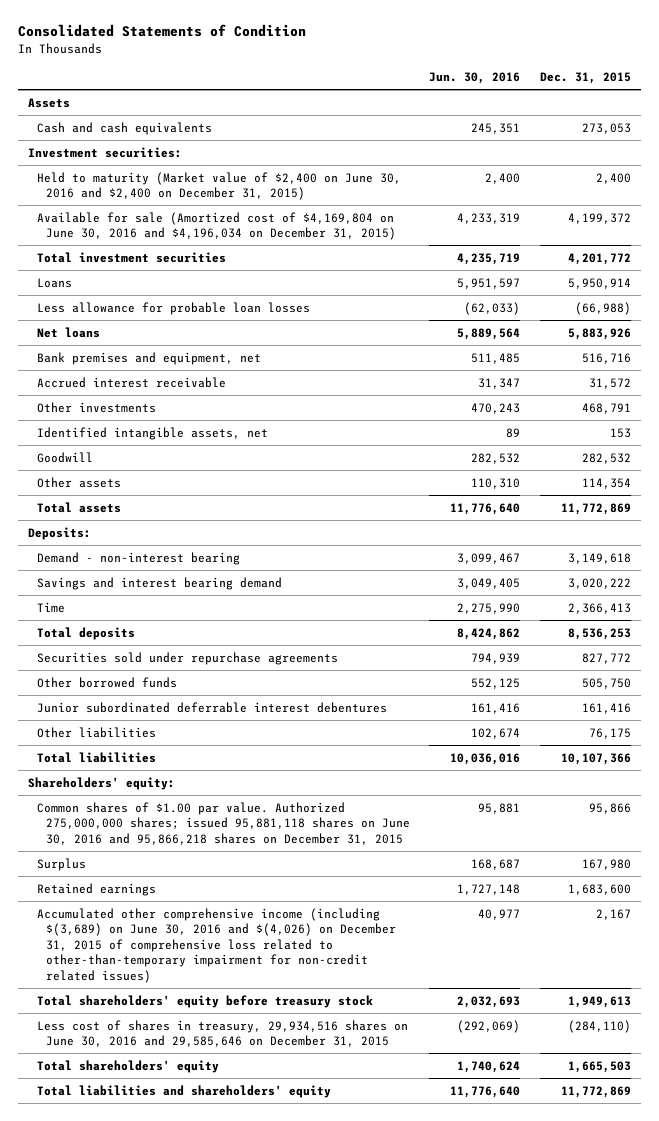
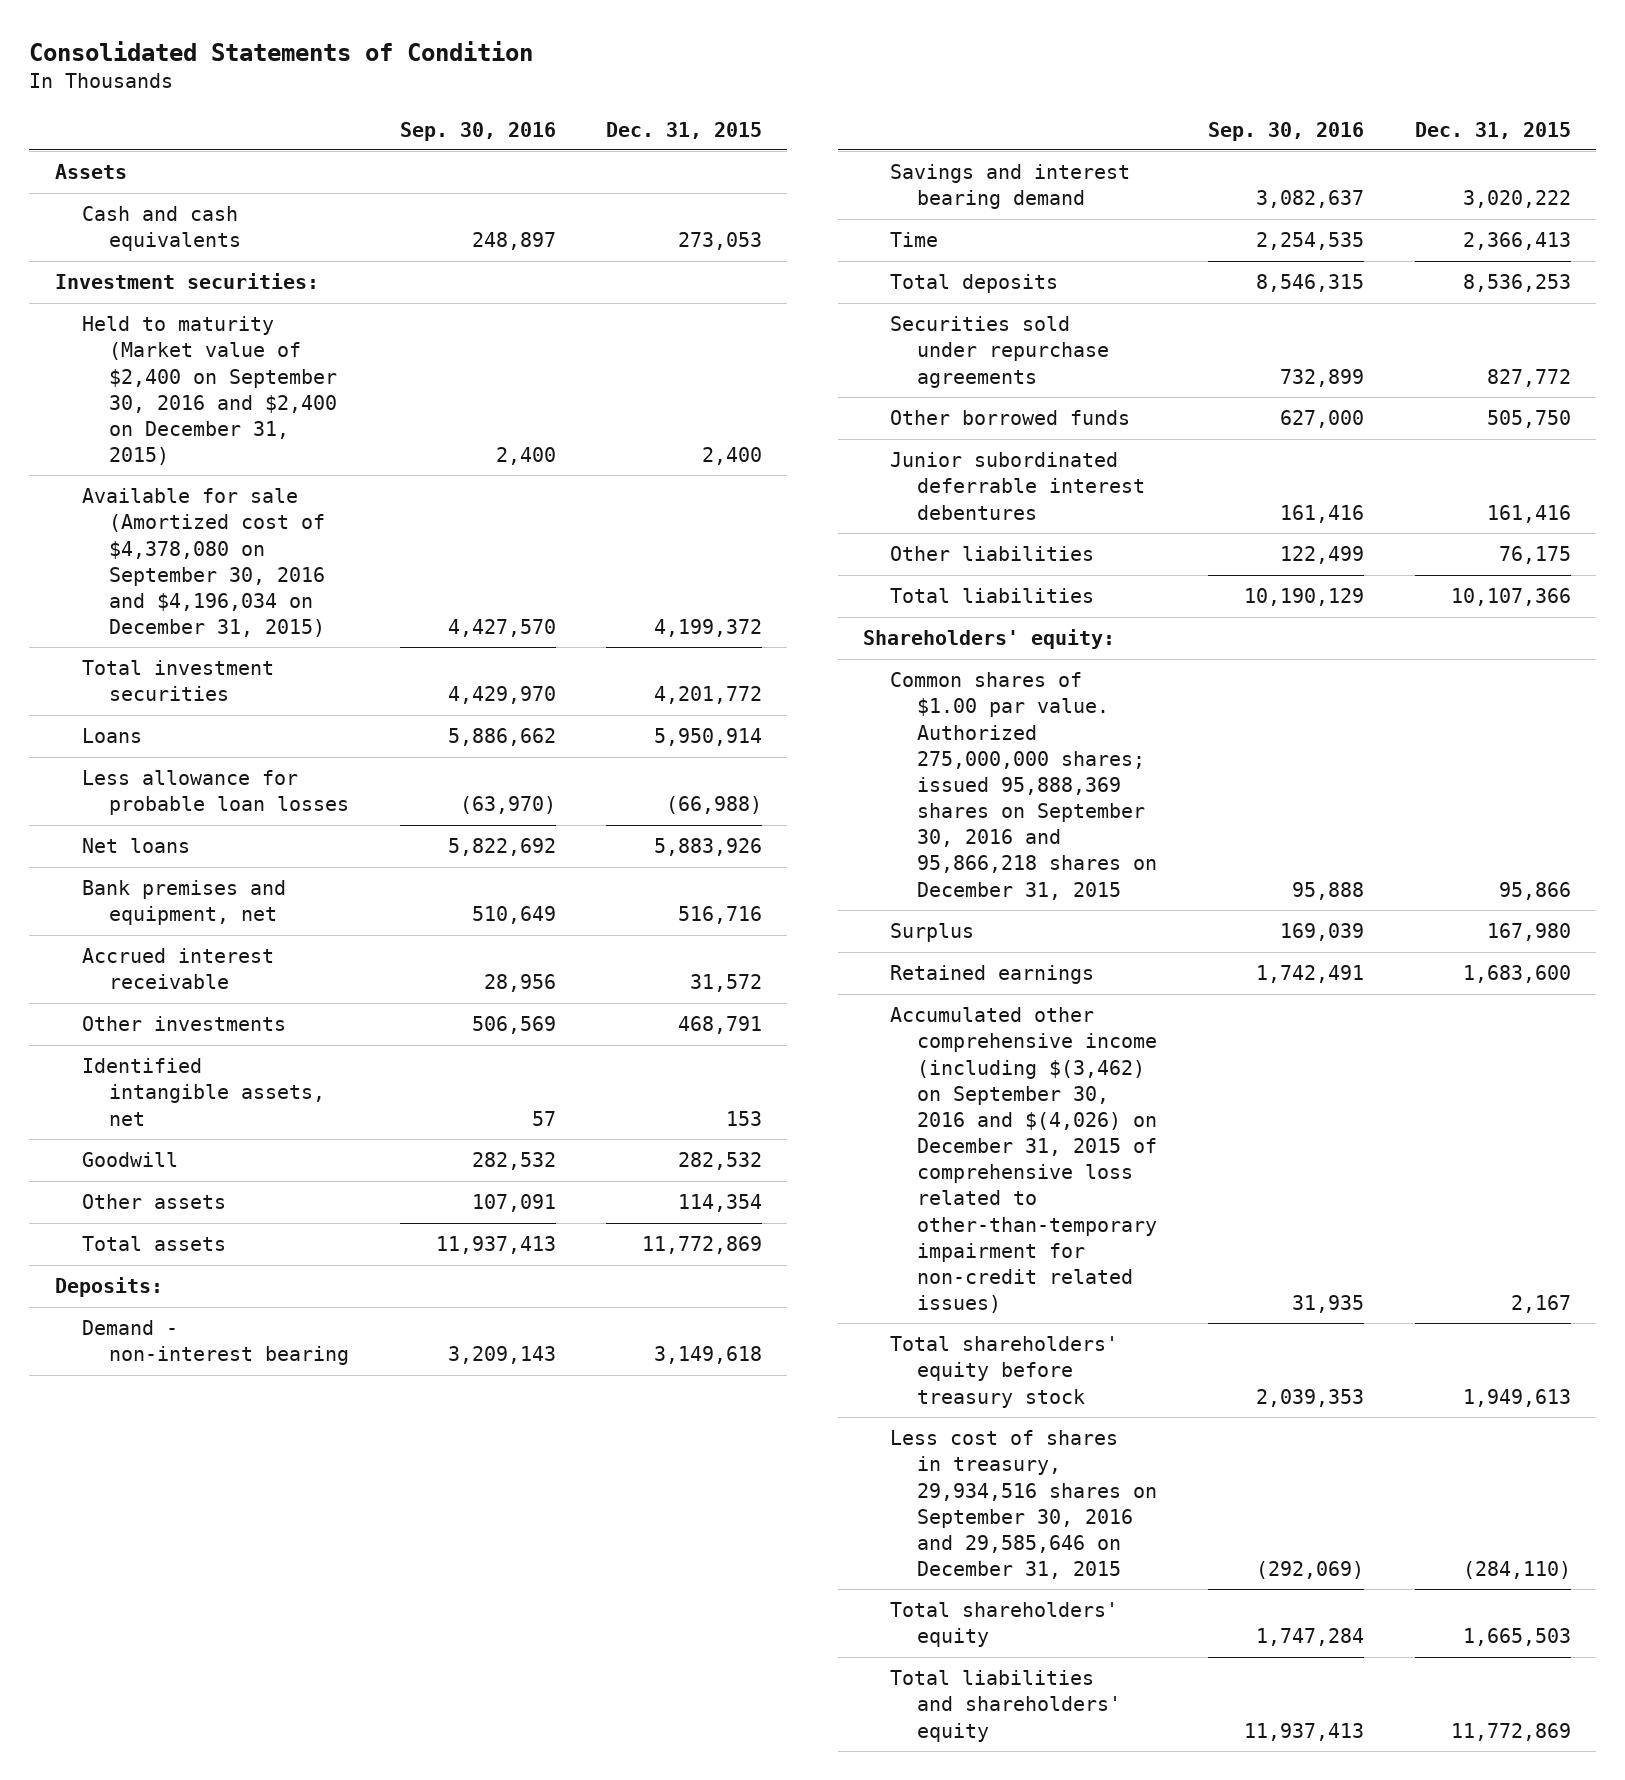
[429,72,521,85] Jun. 30, 2016 -> none
none -> [399,121,556,141] Sep. 30, 2016
[36,171,401,201] Held to maturity (Market value of $2,400 on June 30, 2016 and $2,400 on December 31, 2015) -> [81,316,337,466] Held to maturity (Market value of $2,400 on September 30, 2016 and $2,400 on December 31, 2015)
[36,211,396,241] Available for sale (Amortized cost of $4,169,804 on June 30, 2016 and $4,196,034 on December 31, 2015) -> [81,488,325,638] Available for sale (Amortized cost of $4,378,080 on September 30, 2016 and $4,196,034 on December 31, 2015)
[36,801,410,845] Common shares of $1.00 par value. Authorized 275,000,000 shares; issued 95,881,118 shares on June 30, 2016 and 95,866,218 shares on December 31, 2015 -> [890,672,1158,900] Common shares of $1.00 par value. Authorized 275,000,000 shares; issued 95,888,369 shares on September 30, 2016 and 95,866,218 shares on December 31, 2015
[36,907,396,983] Accumulated other comprehensive income (including $(3,689) on June 30, 2016 and $(4,026) on December 31, 2015 of comprehensive loss related to other-than-temporary impairment for non-credit related issues) -> [890,1007,1158,1314] Accumulated other comprehensive income (including $(3,462) on September 30, 2016 and $(4,026) on December 31, 2015 of comprehensive loss related to other-than-temporary impairment for non-credit related issues)
[36,1019,408,1048] Less cost of shares in treasury, 29,934,516 shares on June 30, 2016 and 29,585,646 on December 31, 2015 -> [890,1430,1158,1580] Less cost of shares in treasury, 29,934,516 shares on September 30, 2016 and 29,585,646 on December 31, 2015

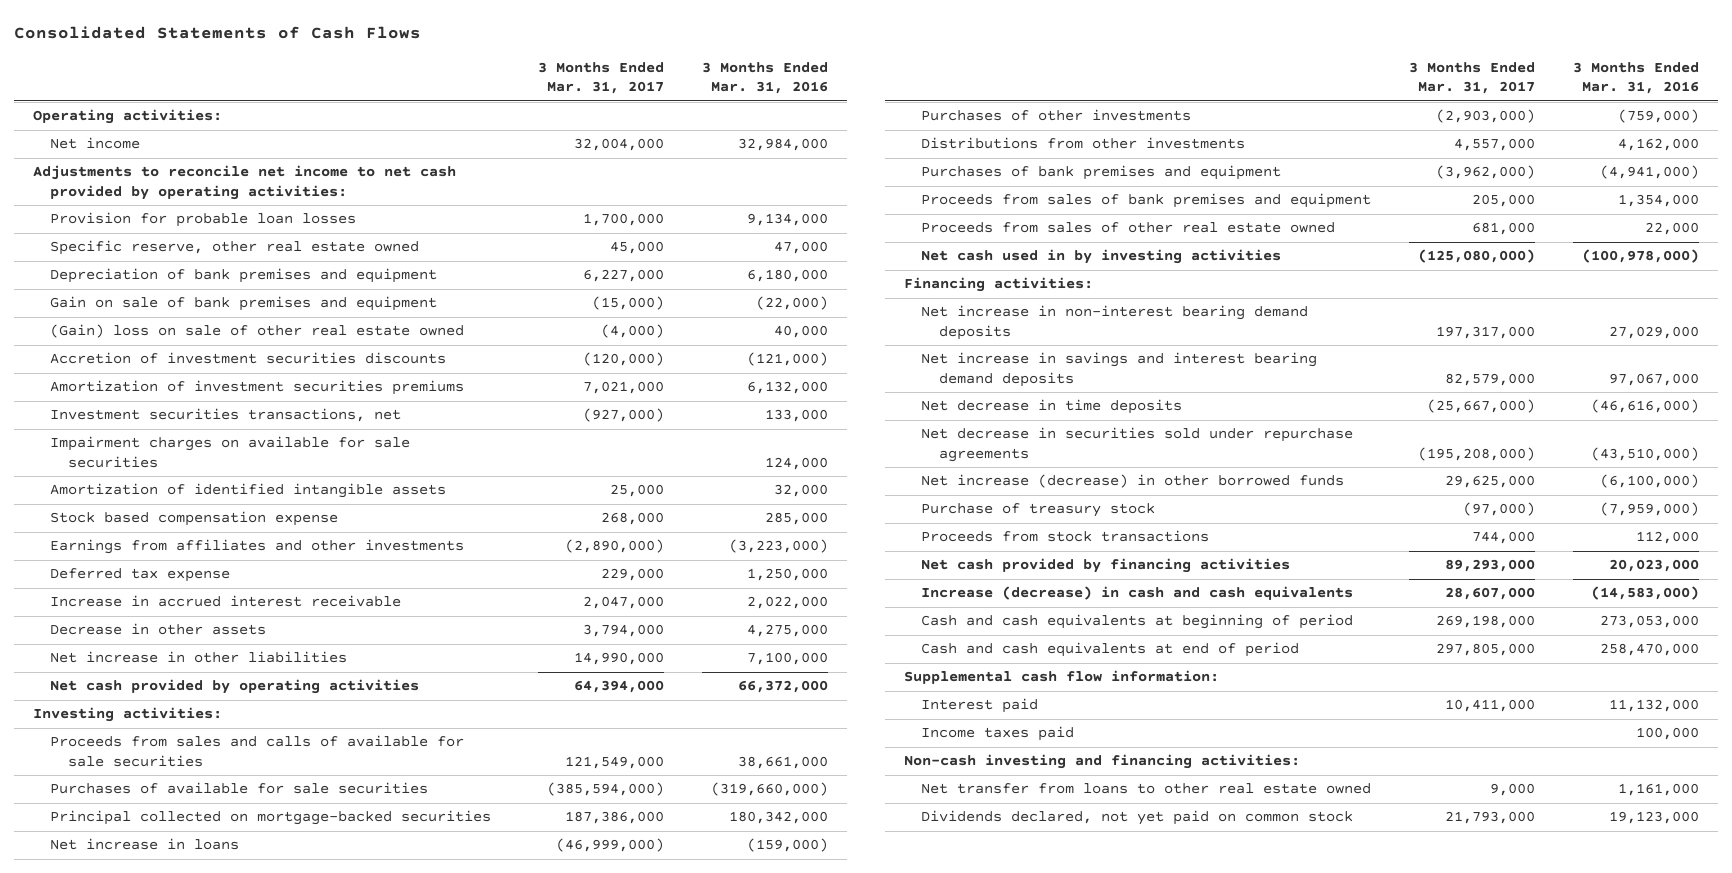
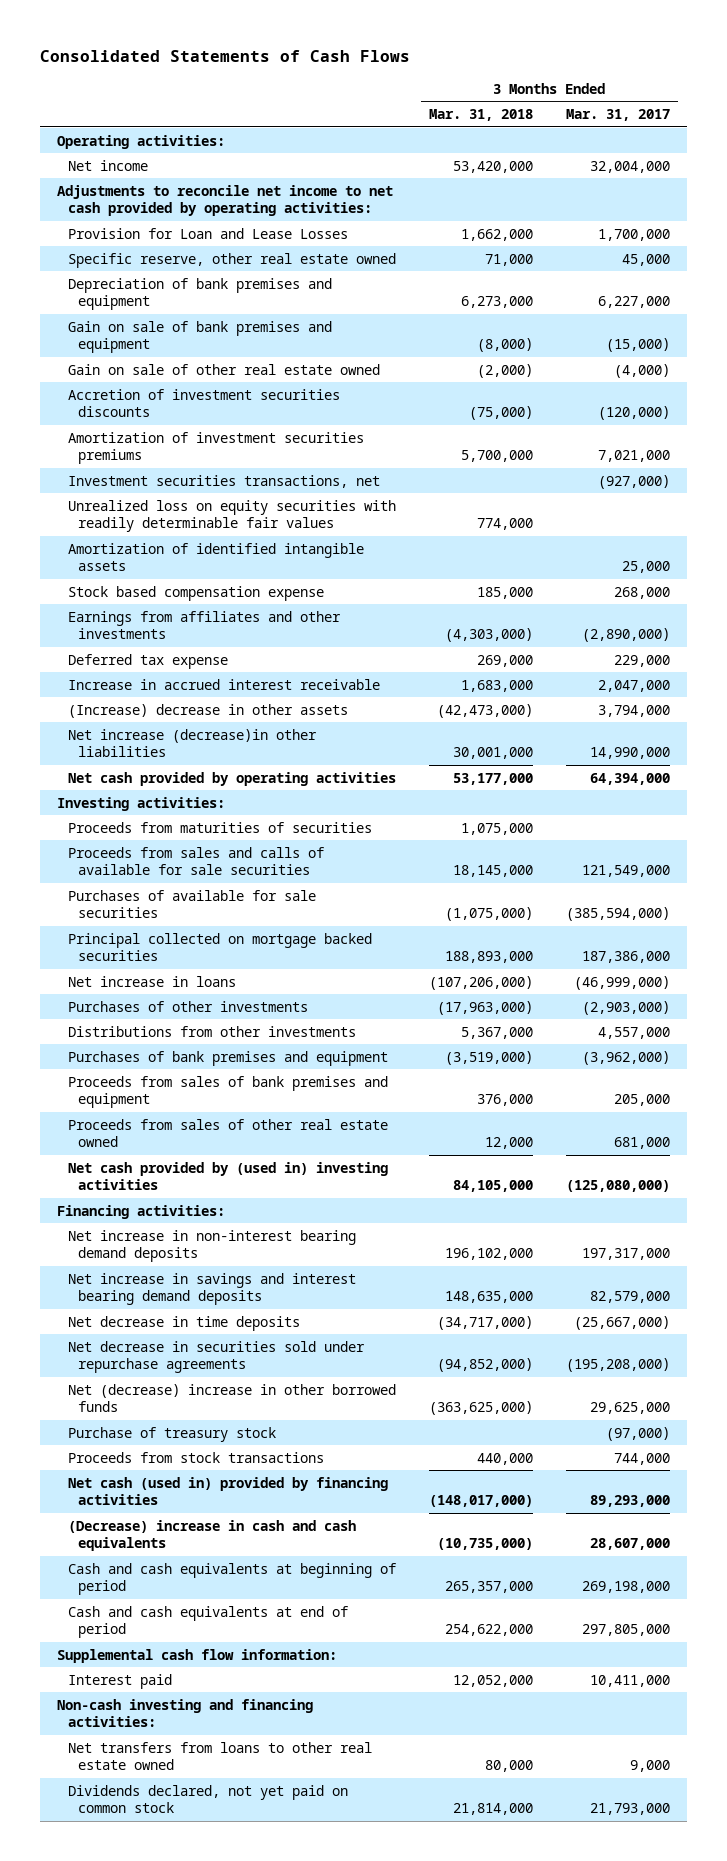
[701,62,828,95] 3 Months Ended Mar. 31, 2016 -> none
none -> [428,109,533,122] Mar. 31, 2018
[50,212,357,228] Provision for probable loan losses -> [67,227,348,239] Provision for Loan and Lease Losses
[50,324,465,339] (Gain) loss on sale of other real estate owned -> [67,363,380,375] Gain on sale of other real estate owned
[50,436,411,468] Impairment charges on available for sale securities -> none
none -> [67,499,396,532] Unrealized loss on equity securities with readily determinable fair values
[50,623,267,636] Decrease in other assets -> [67,703,348,718] (Increase) decrease in other assets
[50,651,348,664] Net increase in other liabilities -> [67,728,317,757] Net increase (decrease)in other liabilities
none -> [67,821,372,833] Proceeds from maturities of securities
[50,810,492,826] Principal collected on mortgage-backed securities -> [67,932,372,961] Principal collected on mortgage backed securities
[921,249,1282,265] Net cash used in by investing activities -> [67,1161,388,1190] Net cash provided by (used in) investing activities
[921,474,1345,489] Net increase (decrease) in other borrowed funds -> [67,1383,396,1412] Net (decrease) increase in other borrowed funds
[921,558,1291,574] Net cash provided by financing activities -> [67,1476,388,1505] Net cash (used in) provided by financing activities
[921,586,1354,601] Increase (decrease) in cash and cash equivalents -> [67,1519,356,1551] (Decrease) increase in cash and cash equivalents
[921,726,1075,742] Income taxes paid -> none
[921,783,1372,795] Net transfer from loans to other real estate owned -> [67,1741,372,1770] Net transfers from loans to other real estate owned

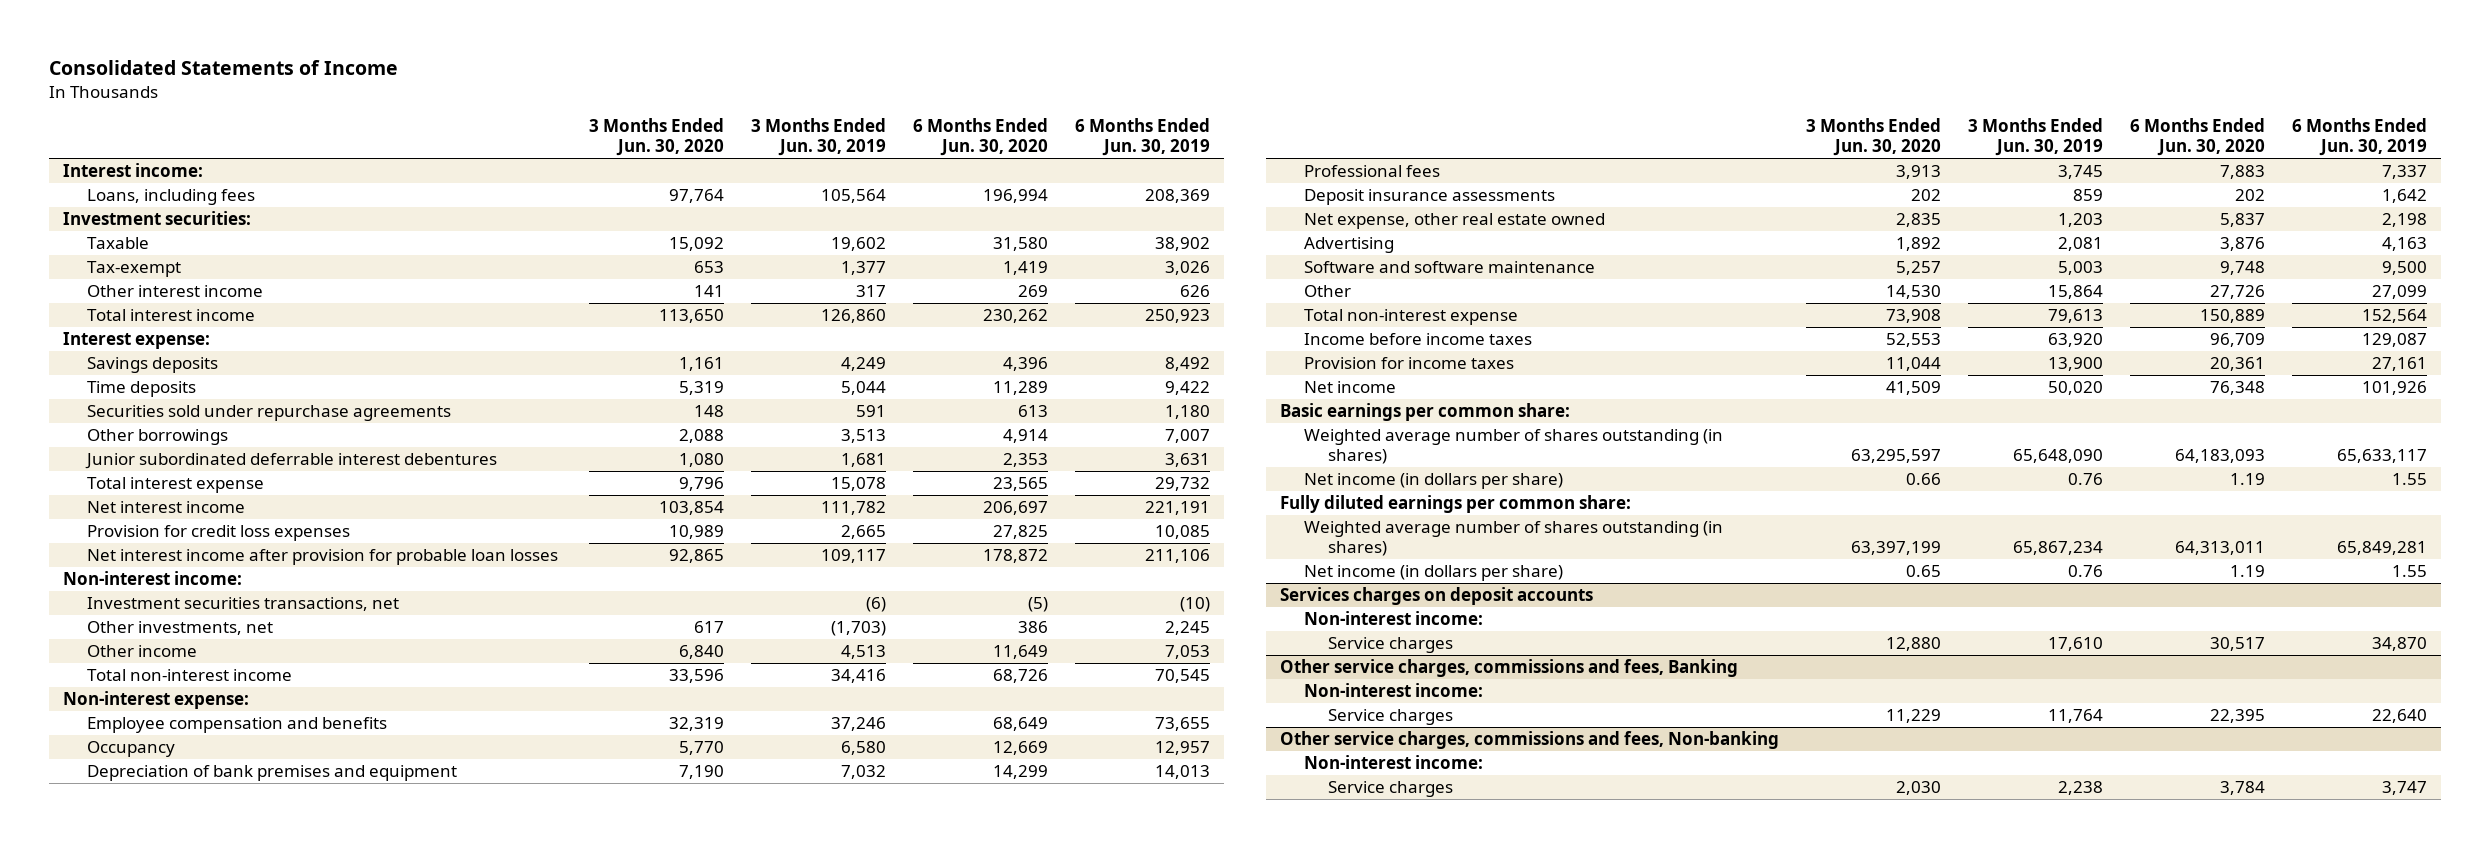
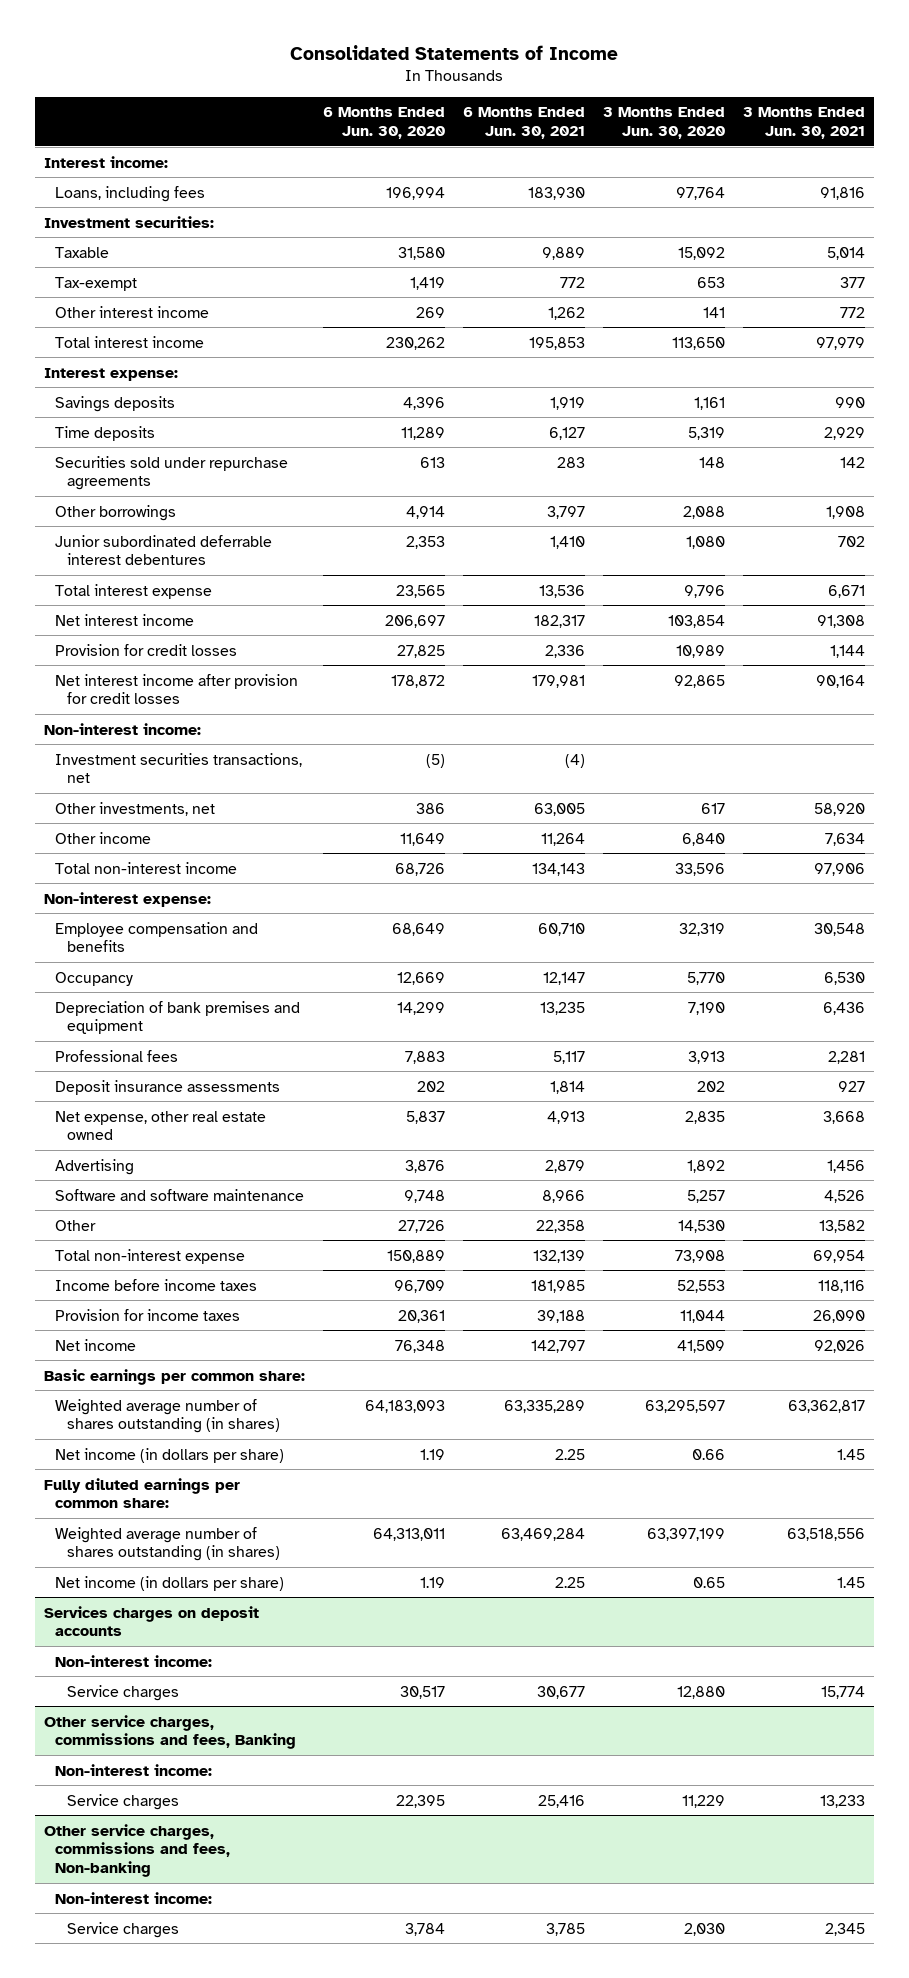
[750,118,886,157] 3 Months Ended Jun. 30, 2019 -> none
[1075,118,1211,157] 6 Months Ended Jun. 30, 2019 -> none
none -> [462,107,585,140] 6 Months Ended Jun. 30, 2021
none -> [742,107,865,140] 3 Months Ended Jun. 30, 2021
[86,525,350,542] Provision for credit loss expenses -> [55,643,238,656] Provision for credit losses
[86,549,558,566] Net interest income after provision for probable loan losses -> [55,673,299,705] Net interest income after provision for credit losses

